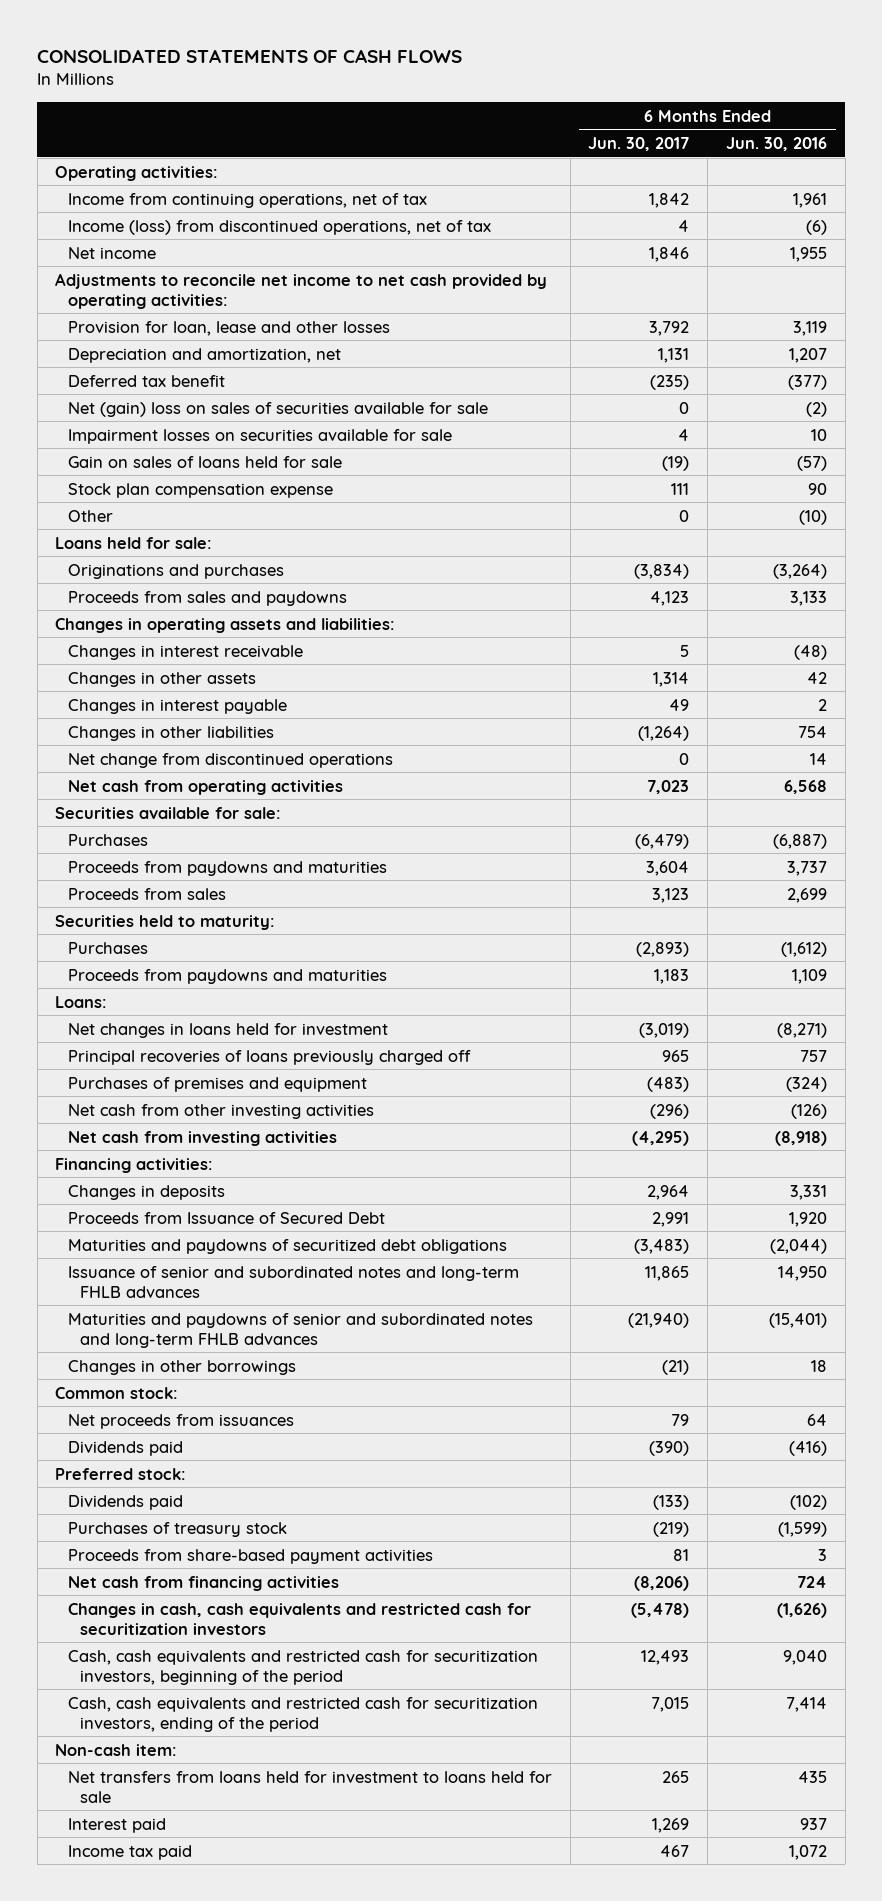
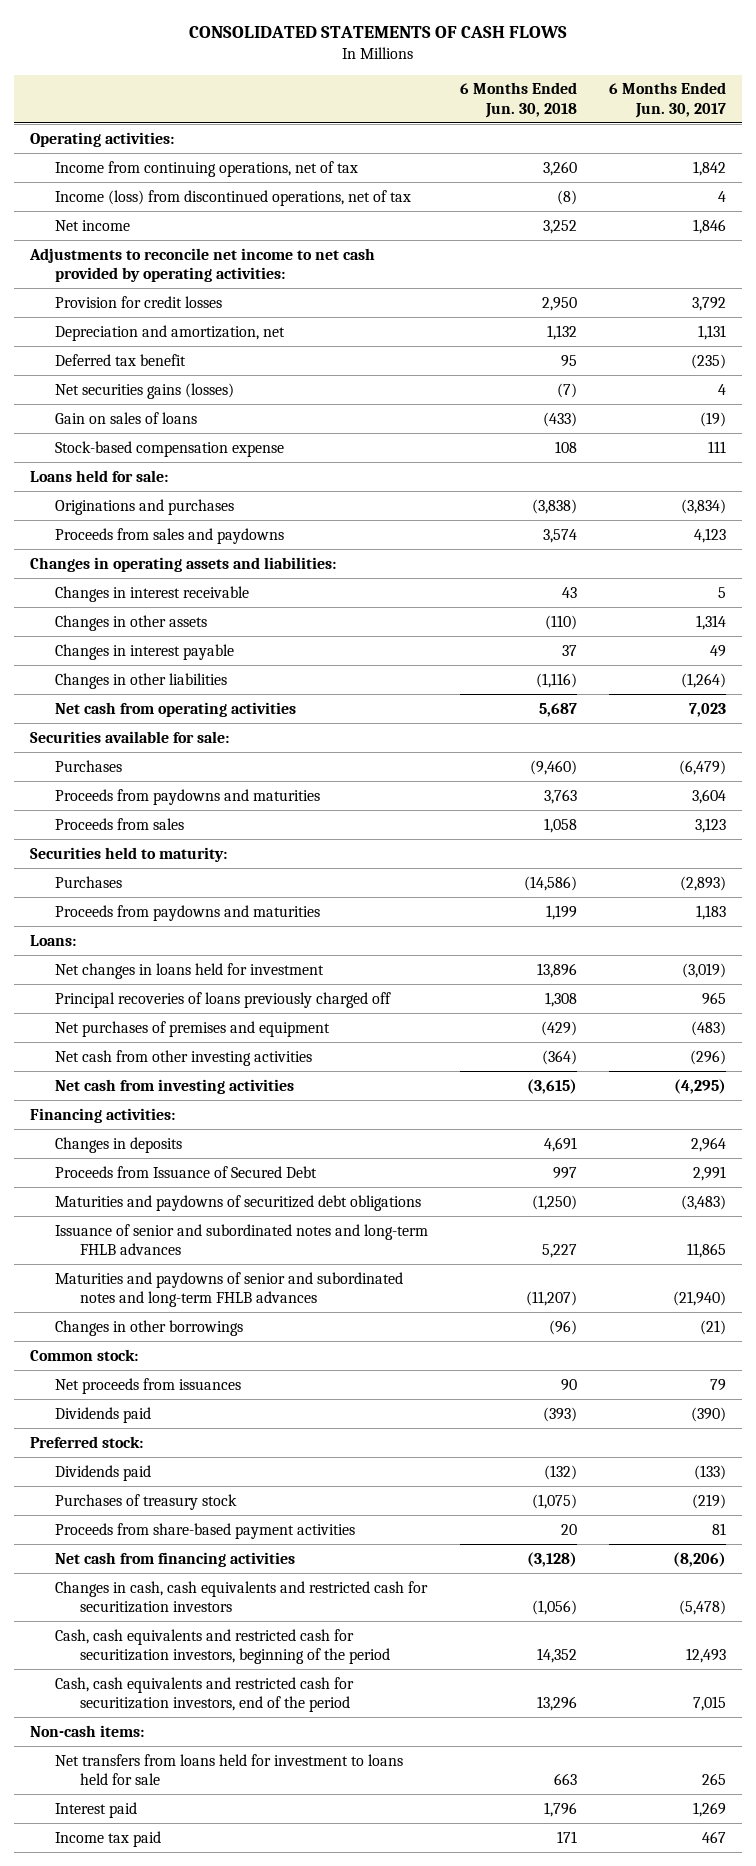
[726,136,828,151] Jun. 30, 2016 -> none
none -> [459,82,577,118] 6 Months Ended Jun. 30, 2018
[67,320,390,336] Provision for loan, lease and other losses -> [54,295,222,308] Provision for credit losses
[67,401,488,417] Net (gain) loss on sales of securities available for sale -> none
[67,428,452,444] Impairment losses on securities available for sale -> none
[67,509,113,522] Other -> none
none -> [54,382,234,399] Net securities gains (losses)
[67,455,342,468] Gain on sales of loans held for sale -> [54,411,197,424] Gain on sales of loans
[67,482,333,498] Stock plan compensation expense -> [54,440,284,457] Stock-based compensation expense
[67,752,393,768] Net change from discontinued operations -> none
[67,1076,367,1092] Purchases of premises and equipment -> [54,1020,330,1037] Net purchases of premises and equipment
[67,1696,538,1732] Cash, cash equivalents and restricted cash for securitization investors, ending of the period -> [54,1676,354,1712] Cash, cash equivalents and restricted cash for securitization investors, end of the period
[55,1743,178,1756] Non-cash item: -> [29,1724,144,1737] Non-cash items:

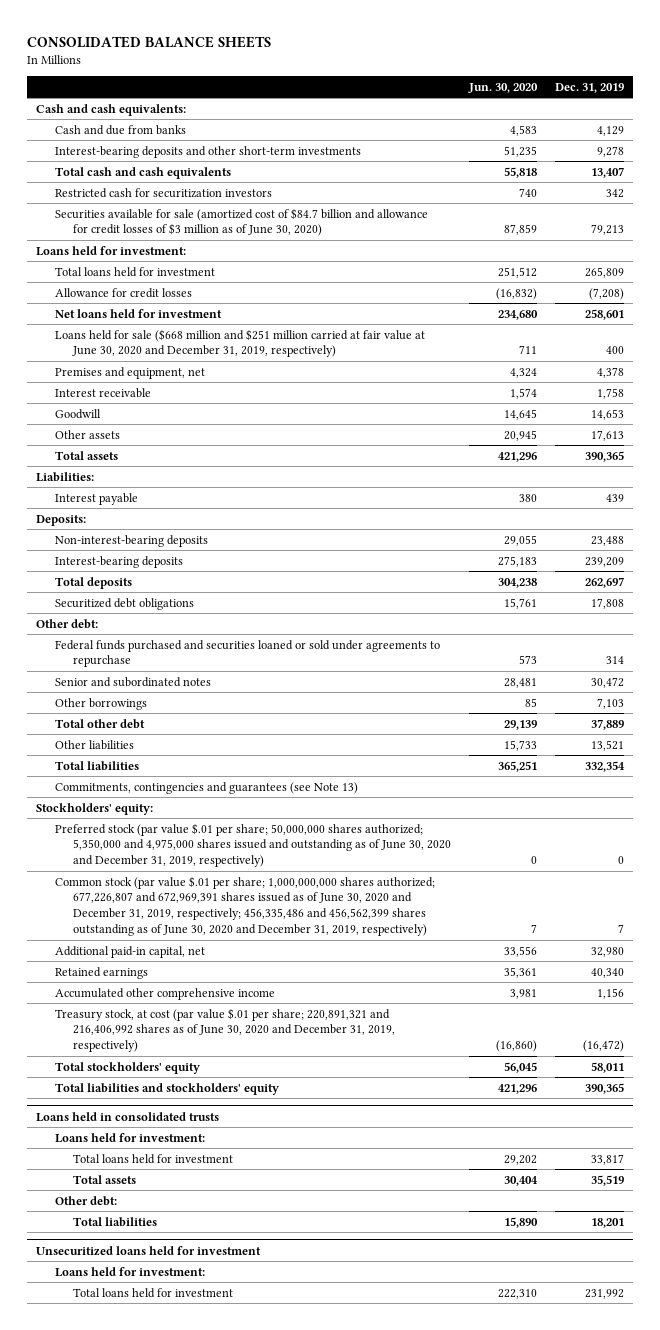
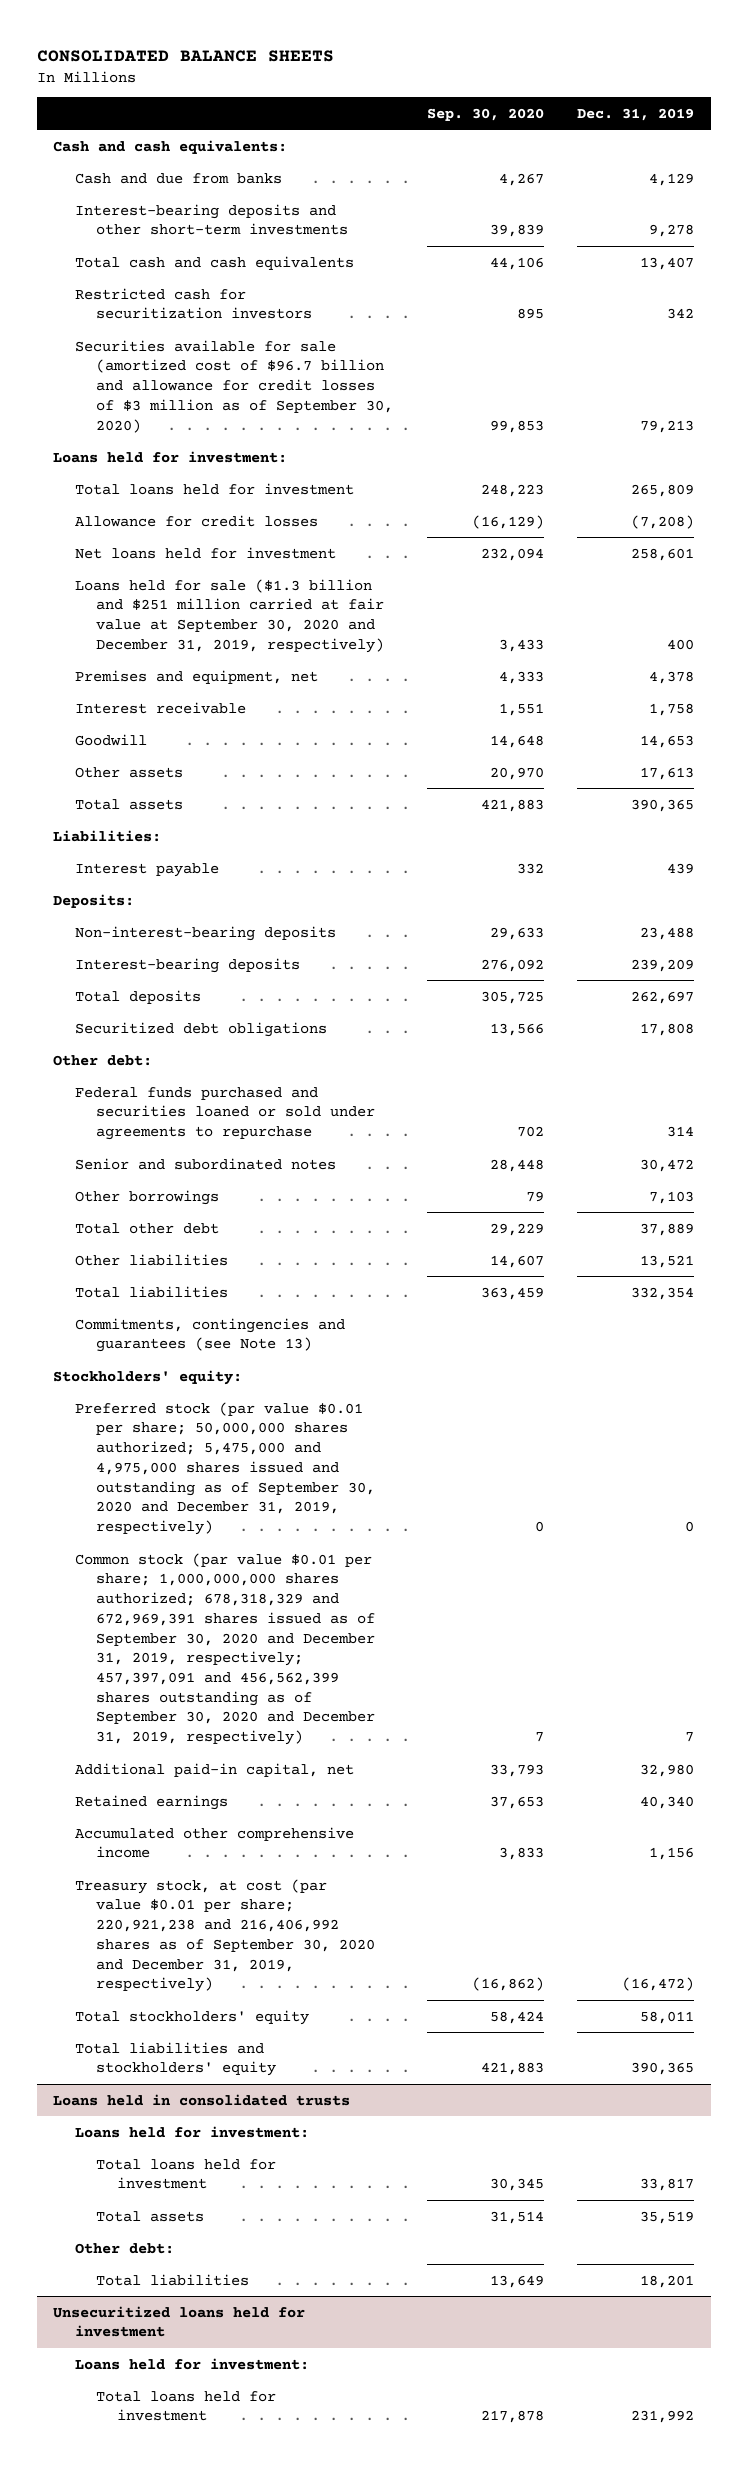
[468,82,539,93] Jun. 30, 2020 -> none
none -> [426,107,544,121] Sep. 30, 2020
[54,207,428,237] Securities available for sale (amortized cost of $84.7 billion and allowance for credit losses of $3 million as of June 30, 2020) -> [74,339,393,433] Securities available for sale (amortized cost of $96.7 billion and allowance for credit losses of $3 million as of September 30, 2020)
[54,328,425,358] Loans held for sale ($668 million and $251 million carried at fair value at June 30, 2020 and December 31, 2019, respectively) -> [74,578,384,653] Loans held for sale ($1.3 billion and $251 million carried at fair value at September 30, 2020 and December 31, 2019, respectively)
[54,822,452,868] Preferred stock (par value $.01 per share; 50,000,000 shares authorized; 5,350,000 and 4,975,000 shares issued and outstanding as of June 30, 2020 and December 31, 2019, respectively) -> [74,1401,375,1535] Preferred stock (par value $0.01 per share; 50,000,000 shares authorized; 5,475,000 and 4,975,000 shares issued and outstanding as of September 30, 2020 and December 31, 2019, respectively)
[54,875,435,937] Common stock (par value $.01 per share; 1,000,000,000 shares authorized; 677,226,807 and 672,969,391 shares issued as of June 30, 2020 and December 31, 2019, respectively; 456,335,486 and 456,562,399 shares outstanding as of June 30, 2020 and December 31, 2019, respectively) -> [74,1552,375,1746] Common stock (par value $0.01 per share; 1,000,000,000 shares authorized; 678,318,329 and 672,969,391 shares issued as of September 30, 2020 and December 31, 2019, respectively; 457,397,091 and 456,562,399 shares outstanding as of September 30, 2020 and December 31, 2019, respectively)
[54,1007,396,1053] Treasury stock, at cost (par value $.01 per share; 220,891,321 and 216,406,992 shares as of June 30, 2020 and December 31, 2019, respectively) -> [74,1878,375,1993] Treasury stock, at cost (par value $0.01 per share; 220,921,238 and 216,406,992 shares as of September 30, 2020 and December 31, 2019, respectively)

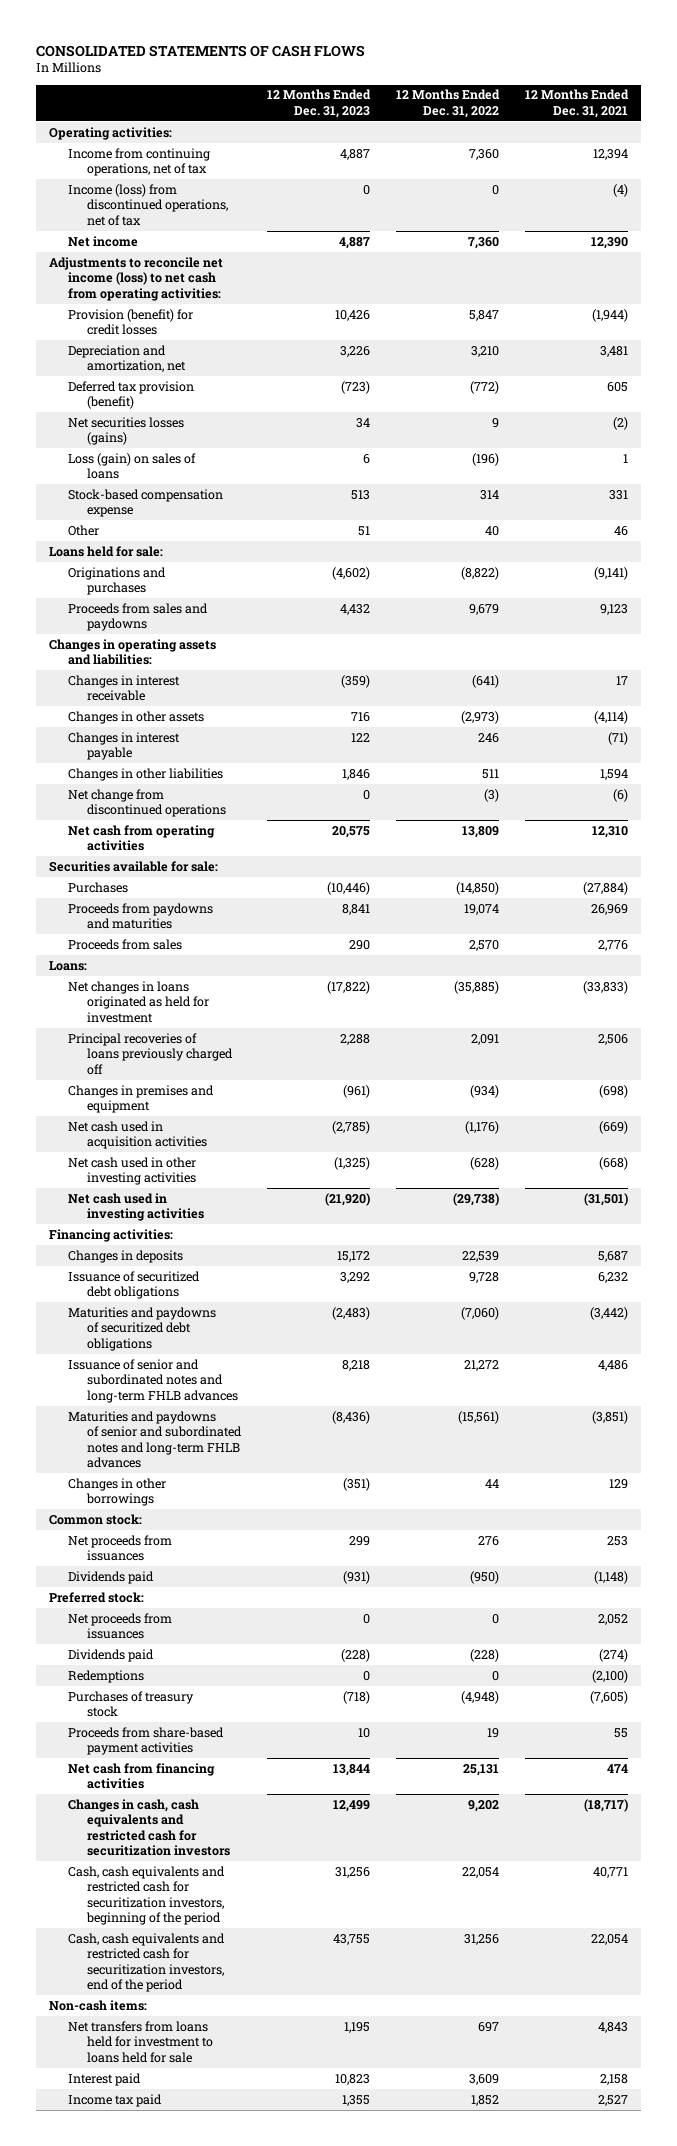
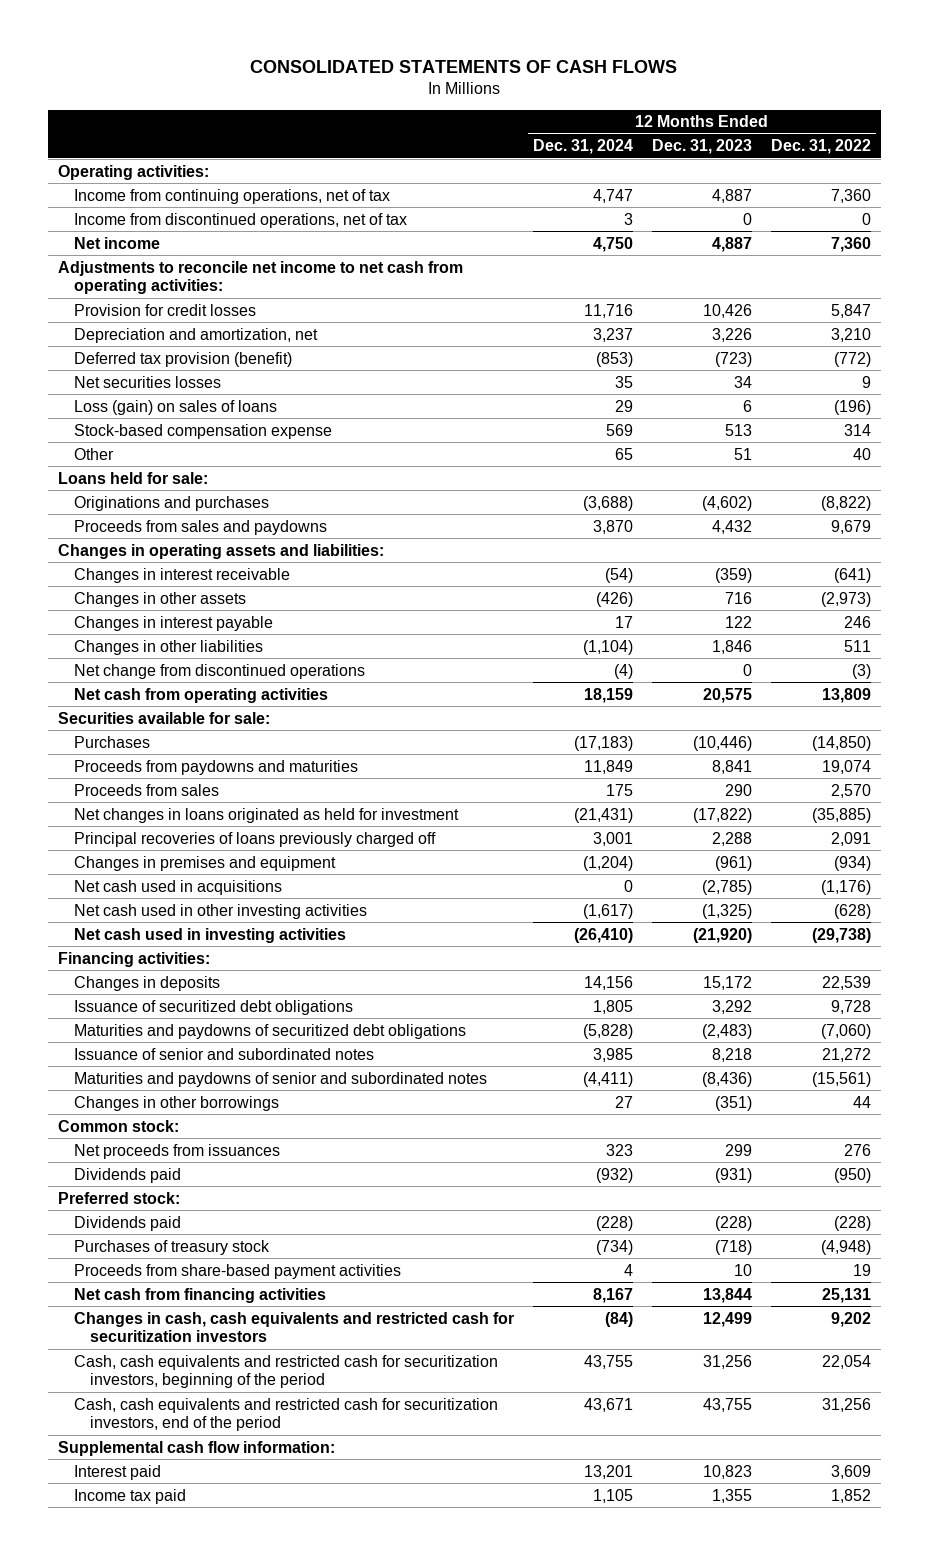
[524,89,629,118] 12 Months Ended Dec. 31, 2021 -> none
none -> [532,139,633,155] Dec. 31, 2024
[68,183,229,226] Income (loss) from discontinued operations, net of tax -> [73,212,407,228] Income from discontinued operations, net of tax
[49,256,224,301] Adjustments to reconcile net income (loss) to net cash from operating activities: -> [57,260,463,295] Adjustments to reconcile net income to net cash from operating activities:
[68,308,194,336] Provision (benefit) for credit losses -> [73,303,256,316] Provision for credit losses
[68,416,185,446] Net securities losses (gains) -> [73,375,221,388] Net securities losses
[49,960,88,971] Loans: -> none
[68,1120,208,1150] Net cash used in acquisition activities -> [73,879,282,895] Net cash used in acquisitions
[68,1358,239,1403] Issuance of senior and subordinated notes and long-term FHLB advances -> [73,1047,374,1060] Issuance of senior and subordinated notes
[68,1410,243,1469] Maturities and paydowns of senior and subordinated notes and long-term FHLB advances -> [73,1071,487,1087] Maturities and paydowns of senior and subordinated notes
[68,1612,173,1640] Net proceeds from issuances -> none
[68,1669,145,1683] Redemptions -> none
[49,1999,148,2011] Non-cash items: -> none
[68,2020,214,2063] Net transfers from loans held for investment to loans held for sale -> none
none -> [57,1440,335,1456] Supplemental cash flow information:

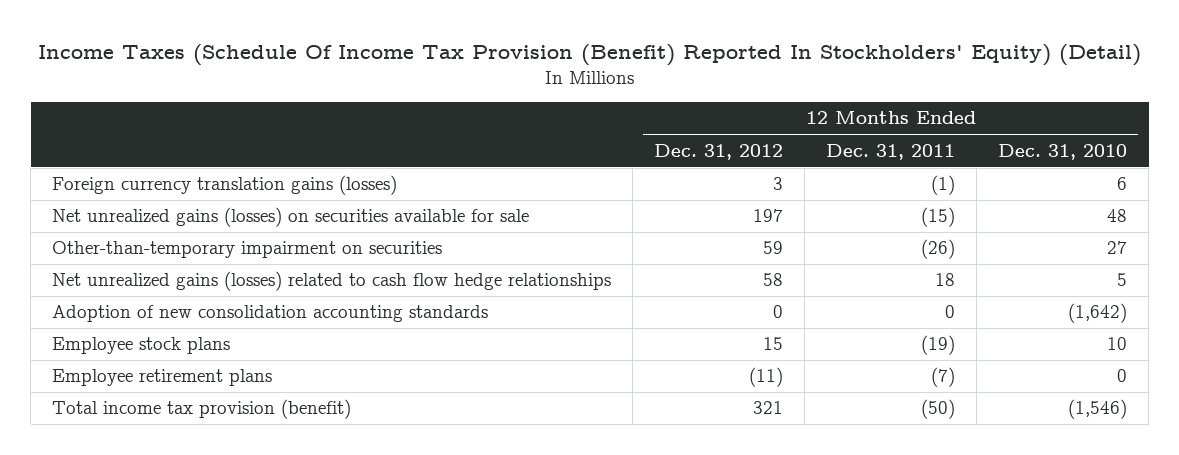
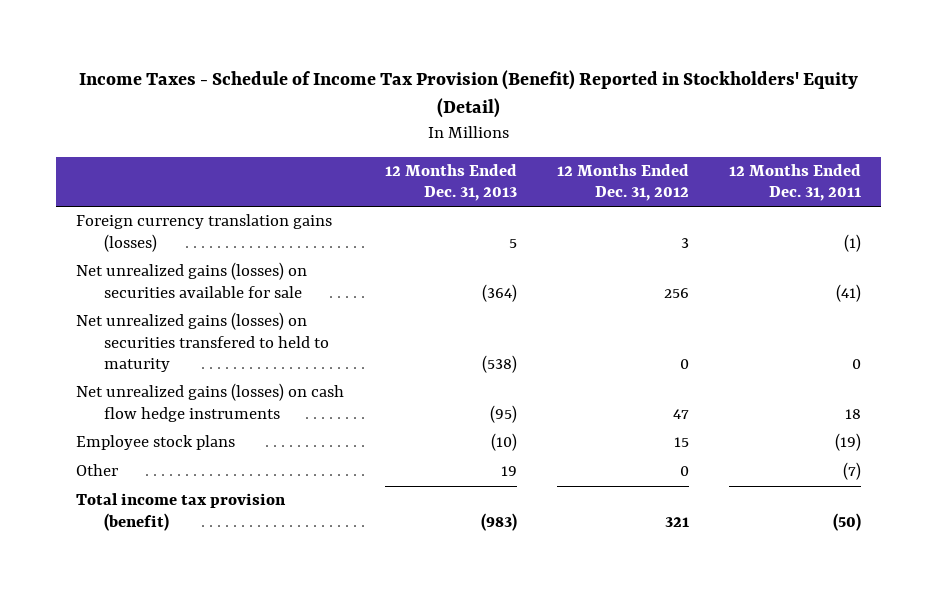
[37,43,1141,66] Income Taxes (Schedule Of Income Tax Provision (Benefit) Reported In Stockholders' Equity) (Detail) -> [78,69,858,119] Income Taxes - Schedule of Income Tax Provision (Benefit) Reported in Stockholders' Equity (Detail)
[998,143,1128,160] Dec. 31, 2010 -> none
none -> [384,164,517,202] 12 Months Ended Dec. 31, 2013
[52,241,443,259] Other-than-temporary impairment on securities -> none
[52,305,489,323] Adoption of new consolidation accounting standards -> none
[753,209,784,223] 197 -> [663,287,689,298] 256
[921,207,956,228] (15) -> [836,283,862,302] (41)
none -> [76,312,329,372] Net unrealized gains (losses) on securities transfered to held to maturity
[52,271,612,292] Net unrealized gains (losses) related to cash flow hedge relationships -> [76,383,345,422] Net unrealized gains (losses) on cash flow hedge instruments
[763,273,784,287] 58 -> [672,408,689,419] 47
[52,369,273,387] Employee retirement plans -> none
none -> [76,464,119,477] Other

